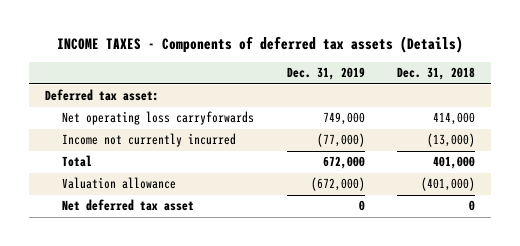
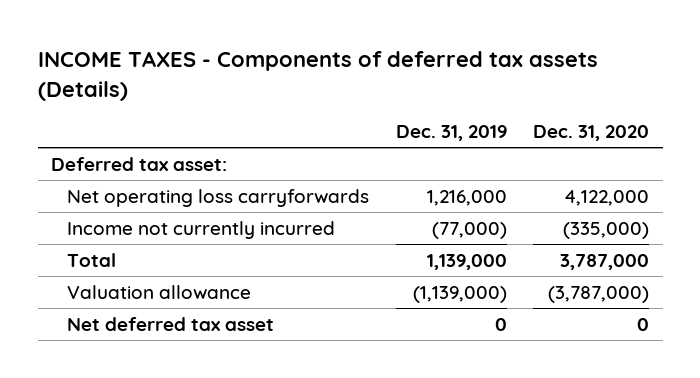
[396,67,475,81] Dec. 31, 2018 -> none
none -> [533,125,650,142] Dec. 31, 2020
[322,112,365,126] 749,000 -> [426,189,507,206] 1,216,000
[322,156,365,170] 672,000 -> [426,253,507,270] 1,139,000
[310,177,365,192] (672,000) -> [412,285,507,303] (1,139,000)

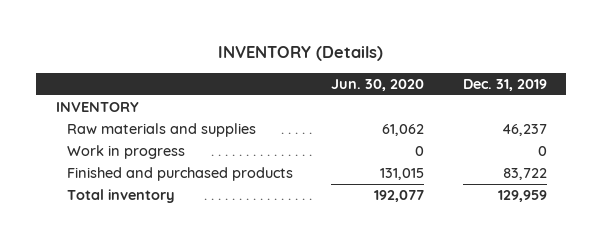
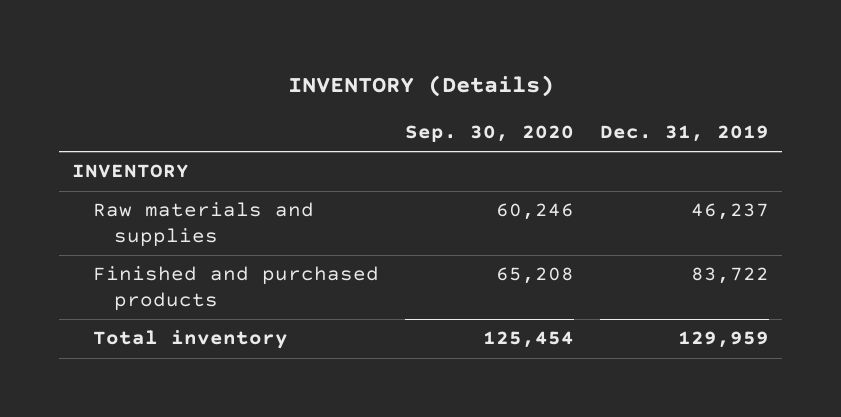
[331,78,425,91] Jun. 30, 2020 -> none
none -> [405,125,575,143] Sep. 30, 2020
[66,145,185,160] Work in progress -> none

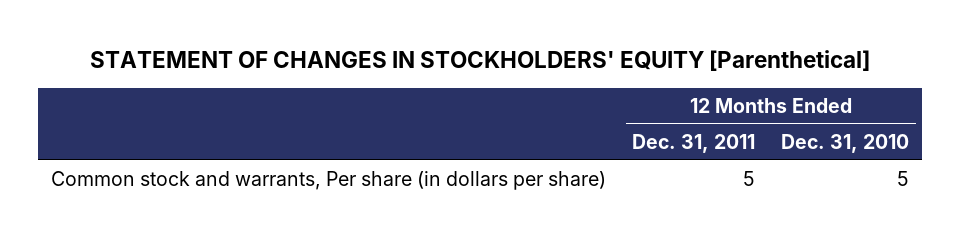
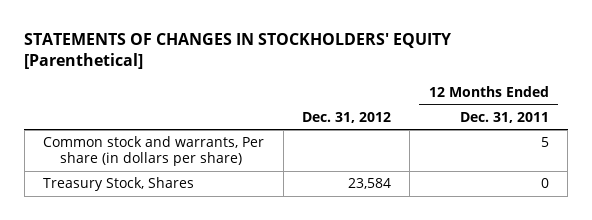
[90,50,871,72] STATEMENT OF CHANGES IN STOCKHOLDERS' EQUITY [Parenthetical] -> [24,33,452,69] STATEMENTS OF CHANGES IN STOCKHOLDERS' EQUITY [Parenthetical]
[781,134,910,154] Dec. 31, 2010 -> none
none -> [301,111,391,123] Dec. 31, 2012
none -> [43,177,195,192] Treasury Stock, Shares

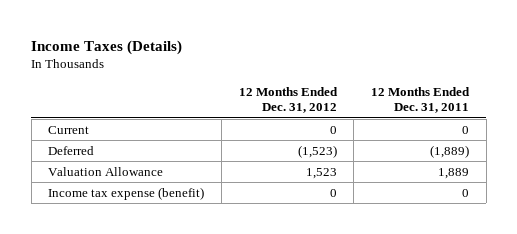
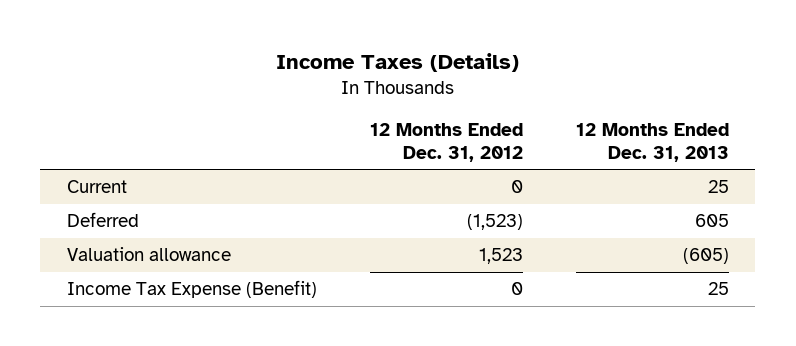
[370,86,470,114] 12 Months Ended Dec. 31, 2011 -> none
none -> [575,123,729,162] 12 Months Ended Dec. 31, 2013
[48,166,164,176] Valuation Allowance -> [66,247,231,262] Valuation allowance
[48,186,205,200] Income tax expense (benefit) -> [66,280,317,299] Income Tax Expense (Benefit)

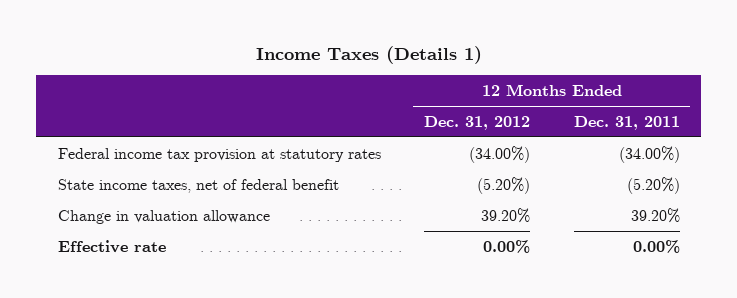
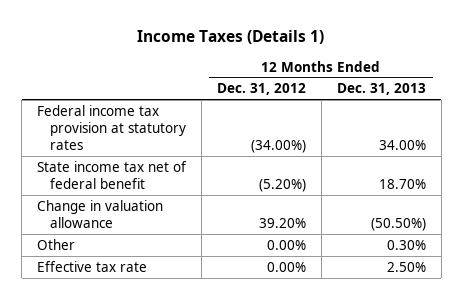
[573,115,680,130] Dec. 31, 2011 -> none
none -> [336,83,426,96] Dec. 31, 2013
[57,178,339,193] State income taxes, net of federal benefit -> [37,160,188,189] State income tax net of federal benefit
none -> [37,238,76,250] Other
[57,239,166,253] Effective rate -> [37,260,148,272] Effective tax rate

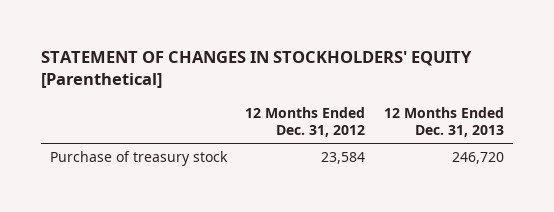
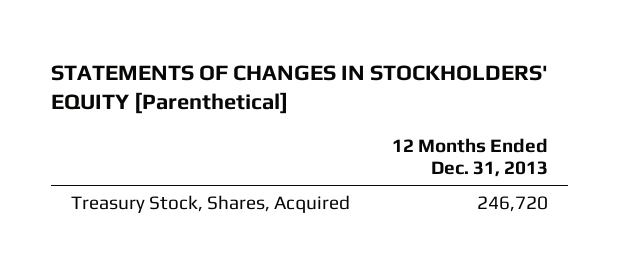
[41,51,473,89] STATEMENT OF CHANGES IN STOCKHOLDERS' EQUITY [Parenthetical] -> [50,65,548,115] STATEMENTS OF CHANGES IN STOCKHOLDERS' EQUITY [Parenthetical]
[245,106,366,138] 12 Months Ended Dec. 31, 2012 -> none
[50,151,229,167] Purchase of treasury stock -> [71,195,351,214] Treasury Stock, Shares, Acquired

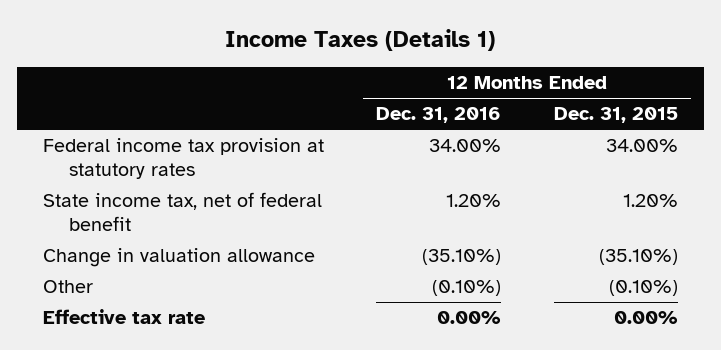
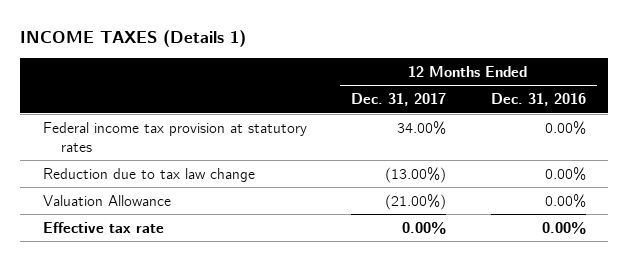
[225,29,496,52] Income Taxes (Details 1) -> [20,30,247,48] INCOME TAXES (Details 1)
[553,107,678,124] Dec. 31, 2015 -> none
none -> [351,93,447,107] Dec. 31, 2017
[43,192,323,231] State income tax, net of federal benefit -> none
[43,280,94,294] Other -> none
[429,139,502,153] 34.00% -> [544,120,586,135] 0.00%
none -> [42,167,255,182] Reduction due to tax law change
[43,248,316,268] Change in valuation allowance -> [42,194,171,206] Valuation Allowance
[422,249,502,266] (35.10%) -> [544,193,586,208] 0.00%

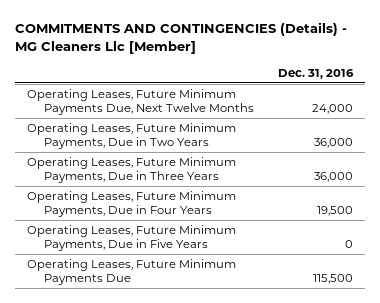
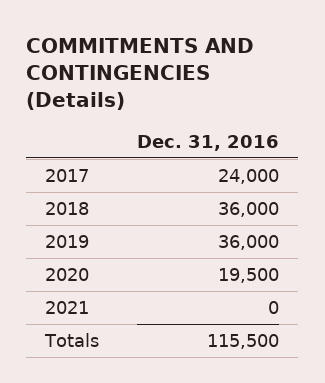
[15,22,348,55] COMMITMENTS AND CONTINGENCIES (Details) - MG Cleaners Llc [Member] -> [26,38,255,111] COMMITMENTS AND CONTINGENCIES (Details)
[27,89,254,116] Operating Leases, Future Minimum Payments Due, Next Twelve Months -> [45,168,90,182] 2017
[27,123,237,150] Operating Leases, Future Minimum Payments, Due in Two Years -> [45,201,90,215] 2018
[27,157,237,184] Operating Leases, Future Minimum Payments, Due in Three Years -> [45,234,90,248] 2019
[27,191,237,218] Operating Leases, Future Minimum Payments, Due in Four Years -> [45,267,90,281] 2020
[27,225,237,252] Operating Leases, Future Minimum Payments, Due in Five Years -> [45,300,90,314] 2021
[27,259,237,286] Operating Leases, Future Minimum Payments Due -> [44,332,100,347] Totals

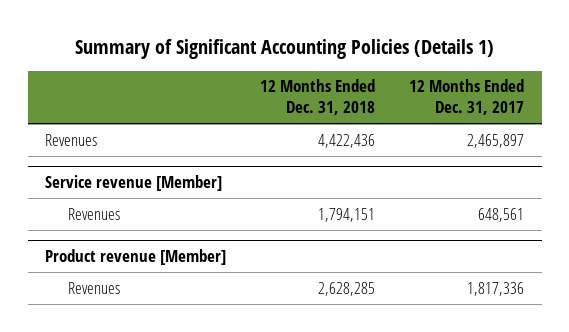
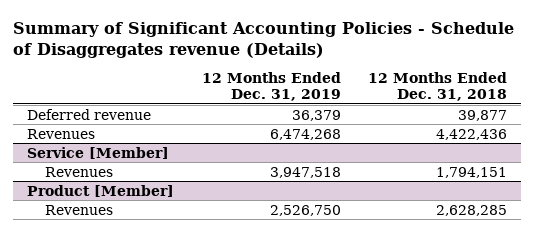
[74,38,494,59] Summary of Significant Accounting Policies (Details 1) -> [12,21,514,58] Summary of Significant Accounting Policies - Schedule of Disaggregates revenue (Details)
[409,79,525,116] 12 Months Ended Dec. 31, 2017 -> none
none -> [201,71,341,101] 12 Months Ended Dec. 31, 2019
none -> [26,108,151,120] Deferred revenue
[44,175,222,192] Service revenue [Member] -> [26,146,169,159] Service [Member]
[44,249,226,266] Product revenue [Member] -> [26,184,174,197] Product [Member]

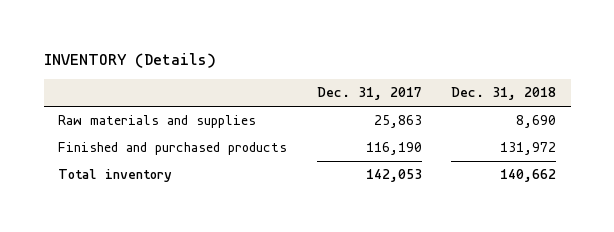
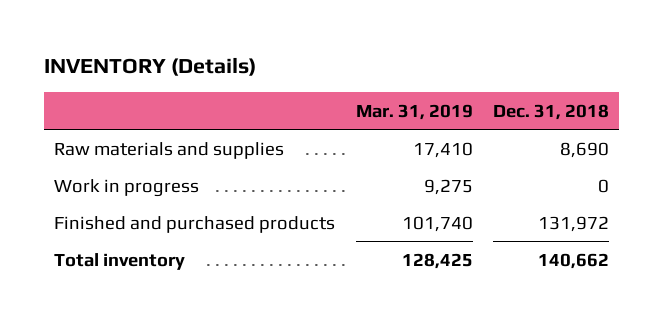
[316,87,422,101] Dec. 31, 2017 -> none
none -> [355,103,473,120] Mar. 31, 2019
none -> [54,178,200,197] Work in progress

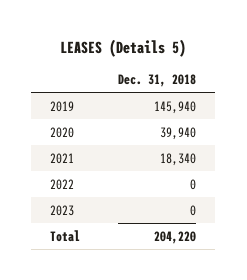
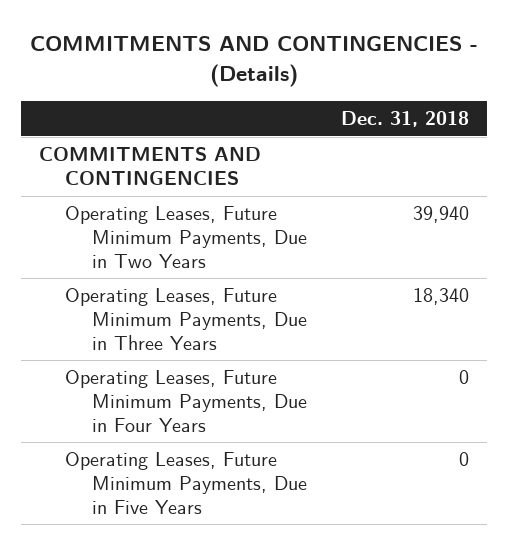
[60,38,187,57] LEASES (Details 5) -> [30,36,479,88] COMMITMENTS AND CONTINGENCIES - (Details)
[50,100,75,112] 2019 -> none
[50,229,81,242] Total -> none
none -> [38,147,261,185] COMMITMENTS AND CONTINGENCIES
[50,126,75,138] 2020 -> [65,206,307,268] Operating Leases, Future Minimum Payments, Due in Two Years
[50,152,75,164] 2021 -> [65,288,307,350] Operating Leases, Future Minimum Payments, Due in Three Years
[50,178,75,190] 2022 -> [65,370,307,432] Operating Leases, Future Minimum Payments, Due in Four Years
[50,204,75,216] 2023 -> [65,452,307,514] Operating Leases, Future Minimum Payments, Due in Five Years

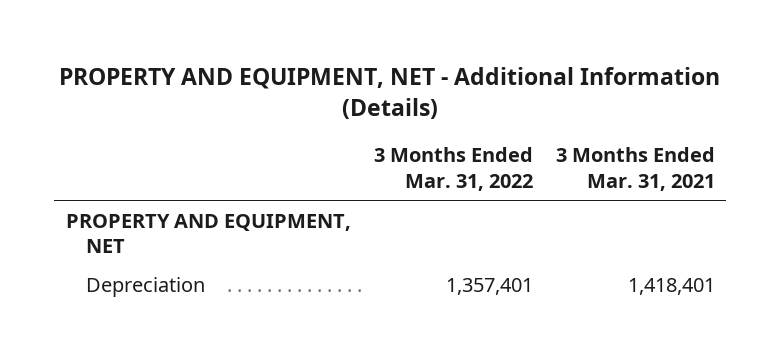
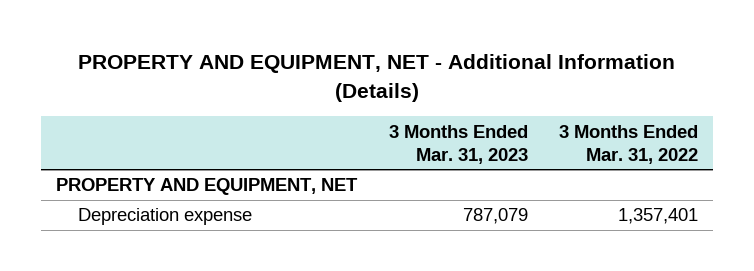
[555,147,715,191] 3 Months Ended Mar. 31, 2021 -> none
none -> [388,124,528,164] 3 Months Ended Mar. 31, 2023
[86,276,206,297] Depreciation -> [77,208,252,226] Depreciation expense

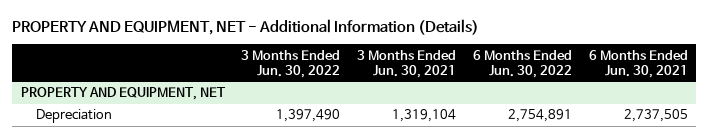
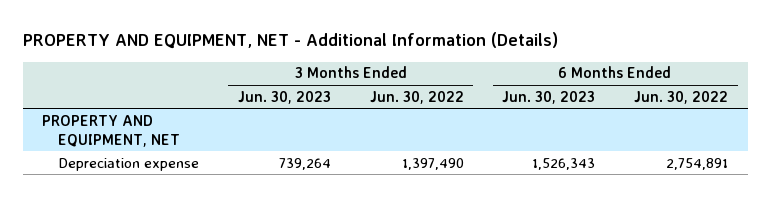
[357,49,457,78] 3 Months Ended Jun. 30, 2021 -> none
[588,49,688,78] 6 Months Ended Jun. 30, 2021 -> none
none -> [237,90,331,104] Jun. 30, 2023
none -> [502,90,596,104] Jun. 30, 2023
[36,109,113,124] Depreciation -> [57,157,199,171] Depreciation expense

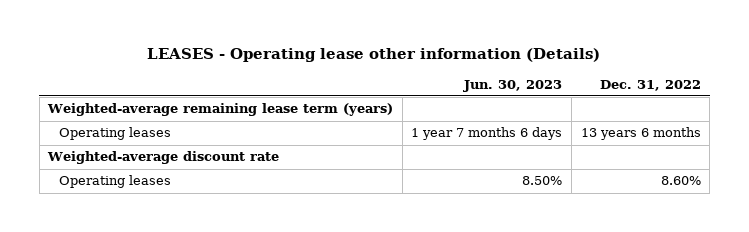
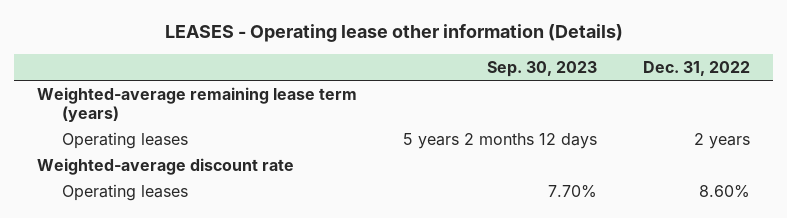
[463,79,563,92] Jun. 30, 2023 -> none
none -> [487,61,598,78] Sep. 30, 2023
[580,127,701,141] 13 years 6 months -> [694,132,751,149] 2 years

